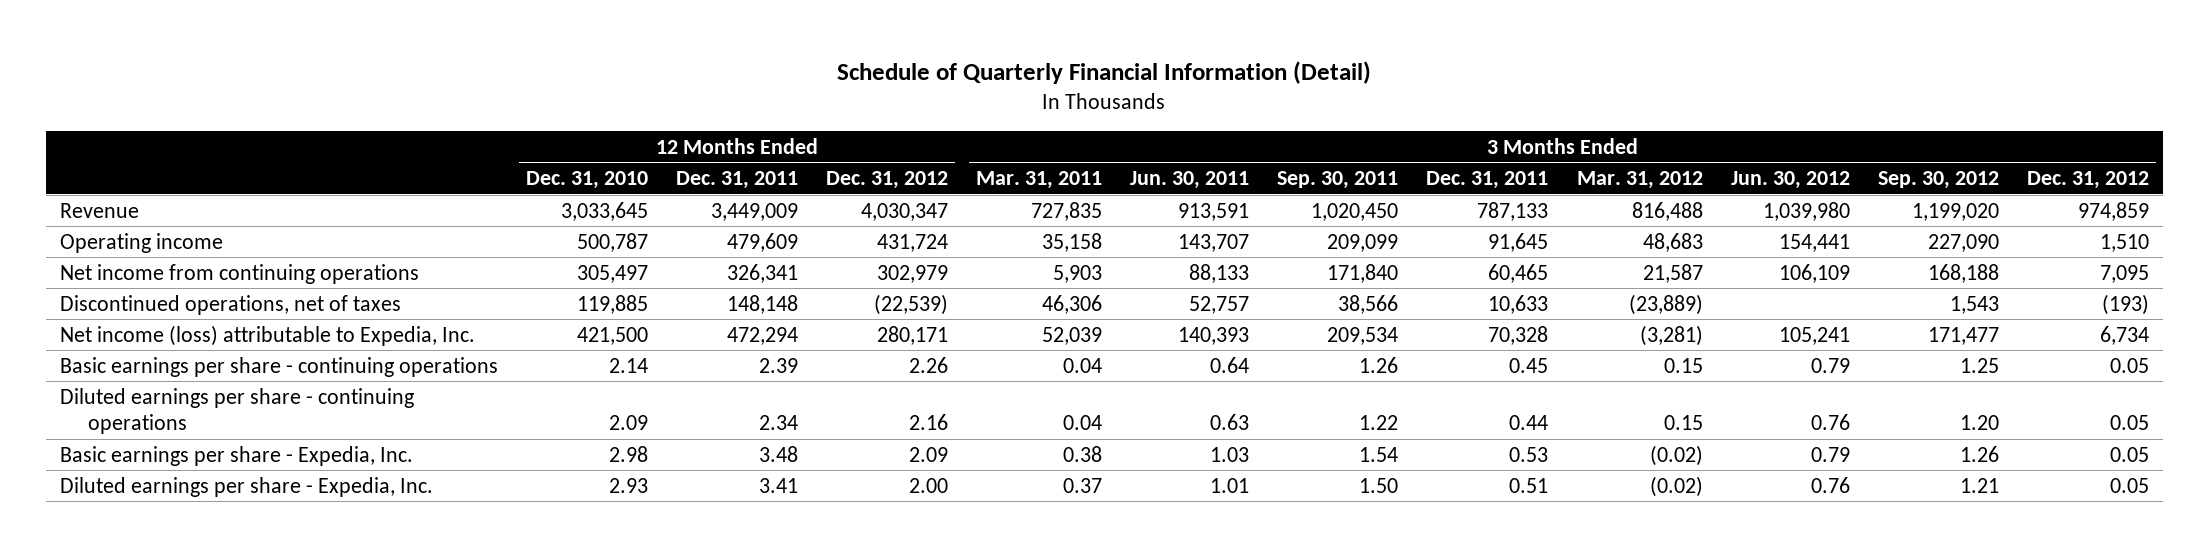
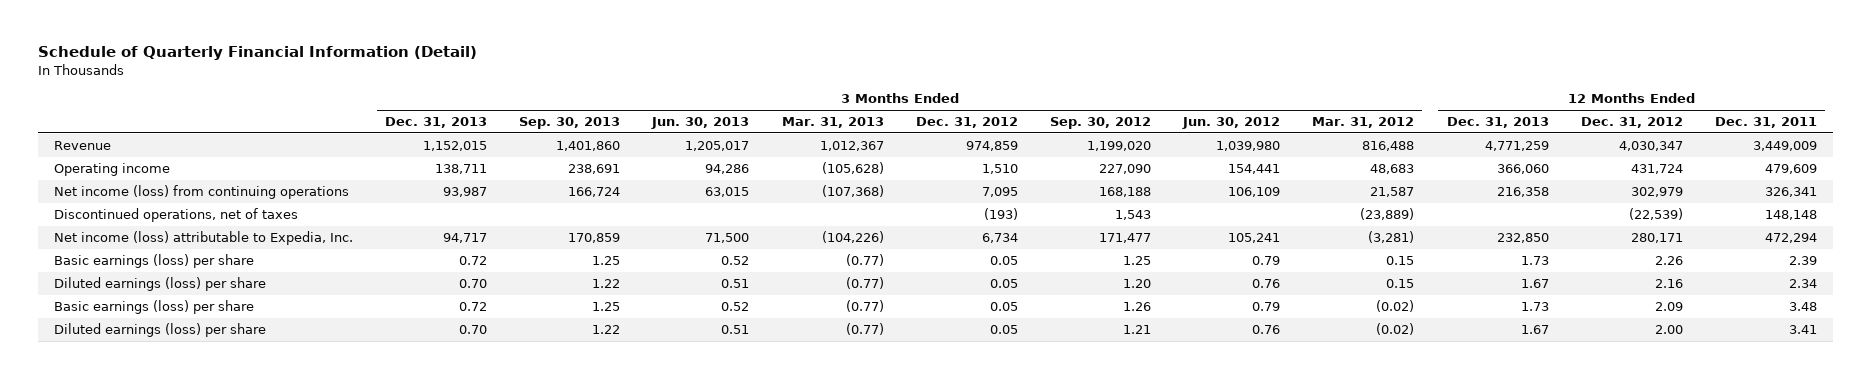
[526,171,649,190] Dec. 31, 2010 -> none
[976,171,1103,190] Mar. 31, 2011 -> none
[1130,171,1250,190] Jun. 30, 2011 -> none
[1277,171,1399,190] Sep. 30, 2011 -> none
[1426,171,1549,190] Dec. 31, 2011 -> none
none -> [384,117,487,129] Dec. 31, 2013
none -> [519,117,621,130] Sep. 30, 2013
none -> [651,117,750,130] Jun. 30, 2013
none -> [781,117,884,129] Mar. 31, 2013
none -> [1446,117,1549,129] Dec. 31, 2013
[59,263,419,284] Net income from continuing operations -> [53,185,349,200] Net income (loss) from continuing operations
[59,356,498,377] Basic earnings per share - continuing operations -> [53,254,254,269] Basic earnings (loss) per share
[59,387,414,434] Diluted earnings per share - continuing operations -> [53,277,266,292] Diluted earnings (loss) per share
[59,445,413,466] Basic earnings per share - Expedia, Inc. -> [53,300,254,315] Basic earnings (loss) per share
[59,476,433,497] Diluted earnings per share - Expedia, Inc. -> [53,323,266,338] Diluted earnings (loss) per share

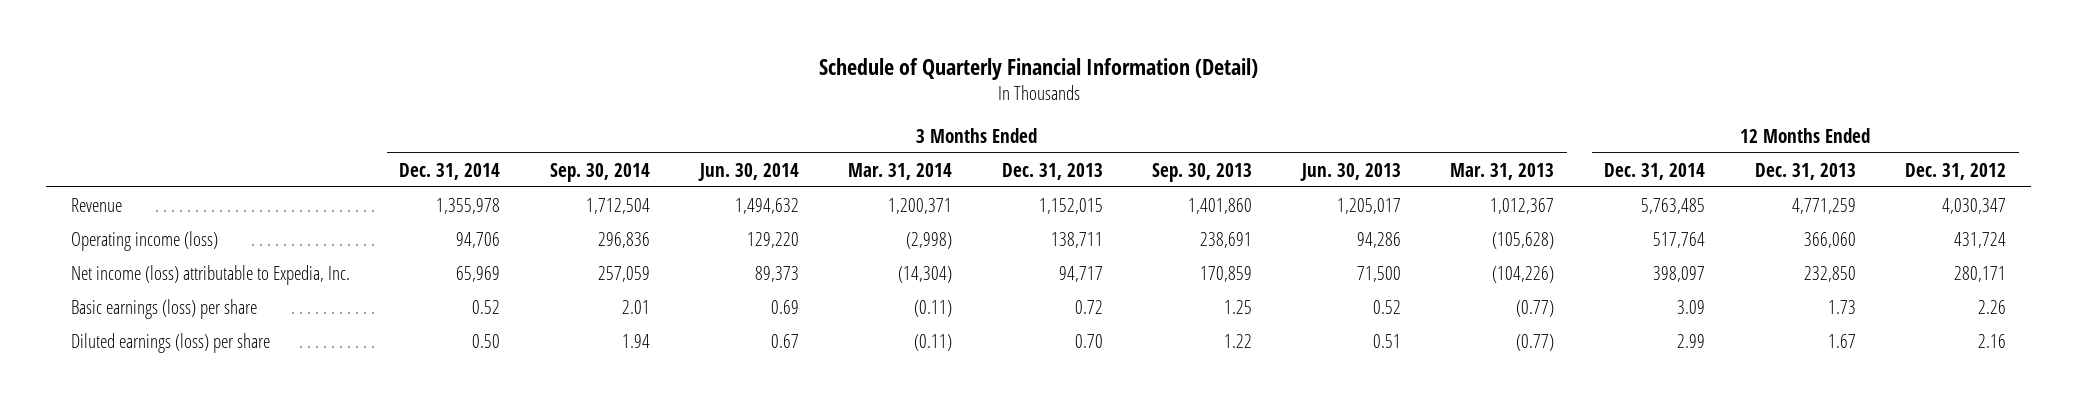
[915,117,1018,129] Dec. 31, 2012 -> none
[1049,117,1151,130] Sep. 30, 2012 -> none
[1182,117,1281,130] Jun. 30, 2012 -> none
[1312,117,1415,129] Mar. 31, 2012 -> none
[1714,117,1817,129] Dec. 31, 2011 -> none
none -> [399,162,501,180] Dec. 31, 2014
none -> [550,162,651,182] Sep. 30, 2014
none -> [697,162,799,181] Jun. 30, 2014
none -> [848,162,953,180] Mar. 31, 2014
none -> [1604,162,1706,180] Dec. 31, 2014
[53,185,349,200] Net income (loss) from continuing operations -> none
[53,208,298,223] Discontinued operations, net of taxes -> none
[53,163,170,177] Operating income -> [70,230,218,251] Operating income (loss)
[53,300,254,315] Basic earnings (loss) per share -> none
[53,323,266,338] Diluted earnings (loss) per share -> none

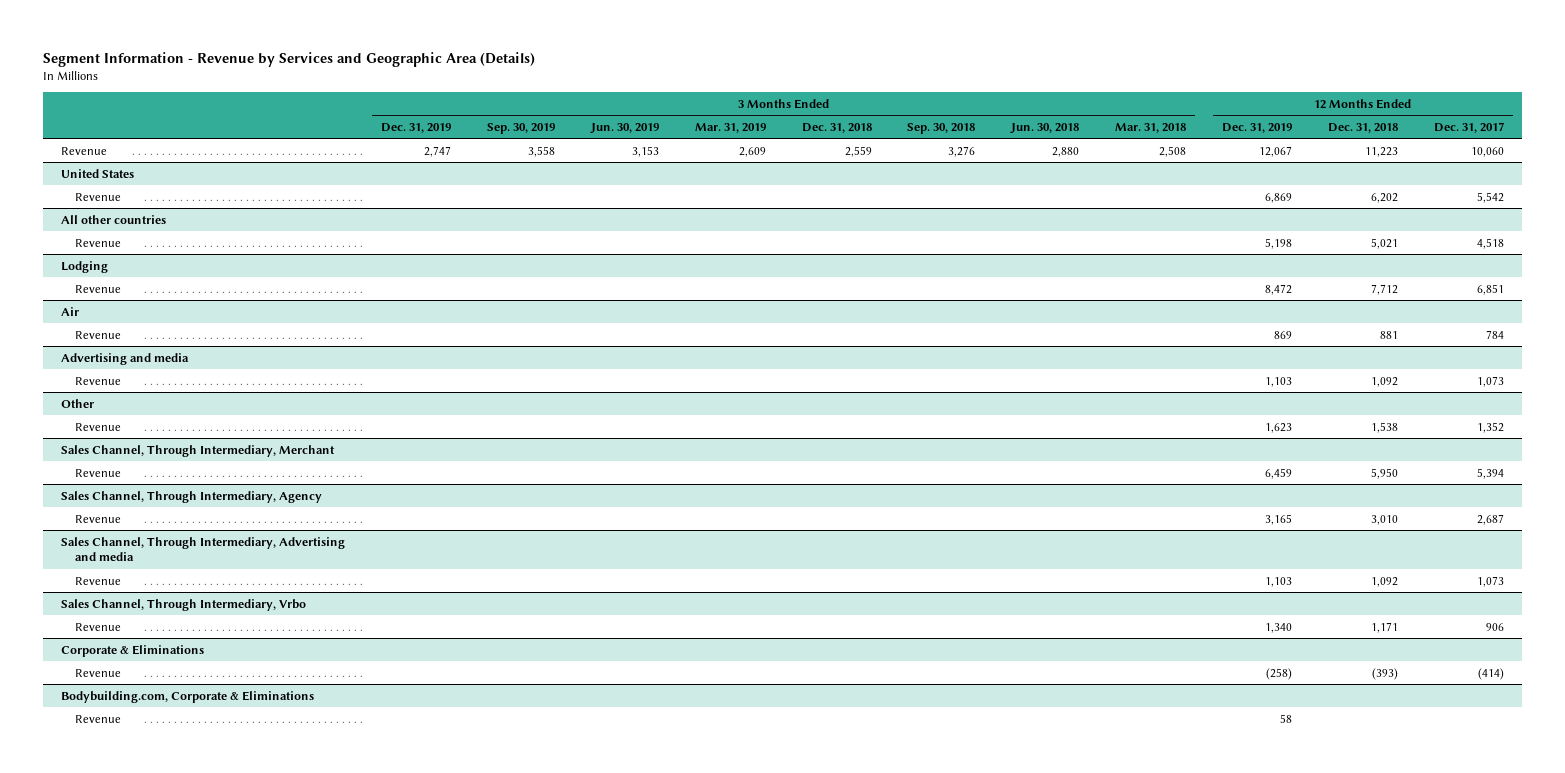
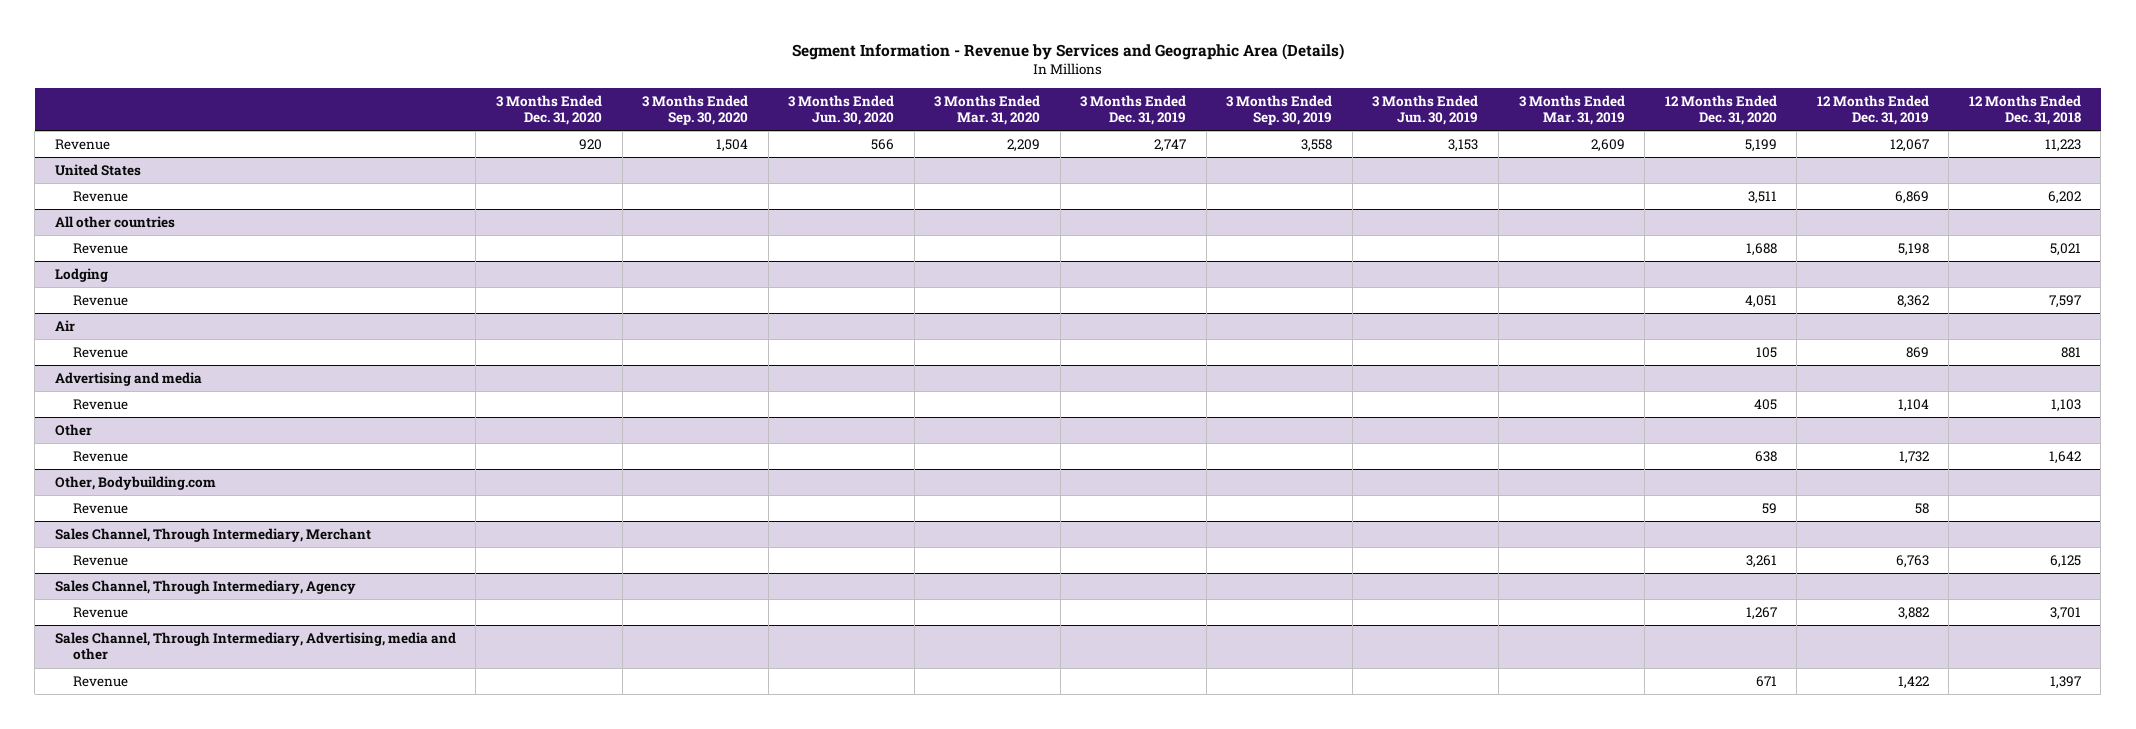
[801,122,872,133] Dec. 31, 2018 -> none
[907,122,976,134] Sep. 30, 2018 -> none
[1010,122,1080,134] Jun. 30, 2018 -> none
[1115,122,1187,133] Mar. 31, 2018 -> none
[1434,121,1505,133] Dec. 31, 2017 -> none
none -> [496,94,603,126] 3 Months Ended Dec. 31, 2020
none -> [642,94,749,126] 3 Months Ended Sep. 30, 2020
none -> [788,94,895,126] 3 Months Ended Jun. 30, 2020
none -> [934,94,1041,126] 3 Months Ended Mar. 31, 2020
none -> [1664,94,1777,126] 12 Months Ended Dec. 31, 2020
[1265,283,1293,295] 8,472 -> [1896,294,1929,308] 8,362
[1371,283,1399,295] 7,712 -> [2048,294,2081,308] 7,597
[1265,376,1293,387] 1,103 -> [1897,398,1929,412] 1,104
[1371,376,1399,387] 1,092 -> [2050,398,2081,412] 1,103
[1265,422,1293,433] 1,623 -> [1898,450,1929,464] 1,732
[1371,421,1399,433] 1,538 -> [2048,450,2081,464] 1,642
none -> [54,475,216,490] Other, Bodybuilding.com
none -> [72,502,128,514] Revenue
[1265,467,1293,479] 6,459 -> [1895,554,1929,568] 6,763
[1371,467,1399,479] 5,950 -> [2049,554,2081,568] 6,125
[60,598,306,611] Sales Channel, Through Intermediary, Vrbo -> none
[75,622,122,631] Revenue -> none
[60,644,204,657] Corporate & Eliminations -> none
[75,668,122,677] Revenue -> none
[60,690,314,703] Bodybuilding.com, Corporate & Eliminations -> none
[75,714,122,723] Revenue -> none
[1265,513,1293,525] 3,165 -> [1897,606,1929,620] 3,882
[1371,514,1399,525] 3,010 -> [2049,606,2081,620] 3,701
[60,536,345,562] Sales Channel, Through Intermediary, Advertising and media -> [54,631,456,661] Sales Channel, Through Intermediary, Advertising, media and other
[1265,576,1293,587] 1,103 -> [1897,675,1929,689] 1,422
[1371,576,1399,587] 1,092 -> [2049,675,2081,689] 1,397

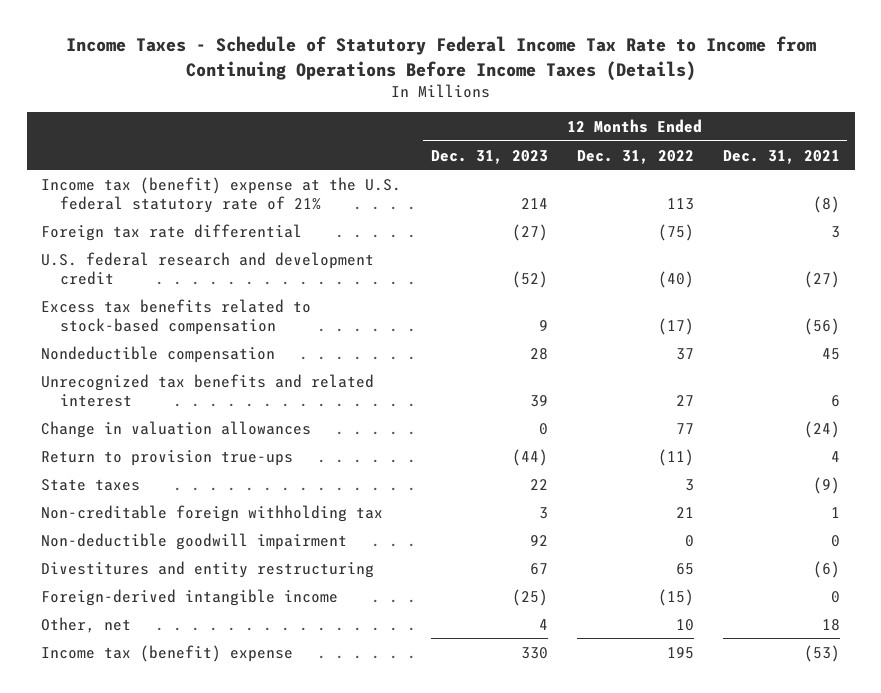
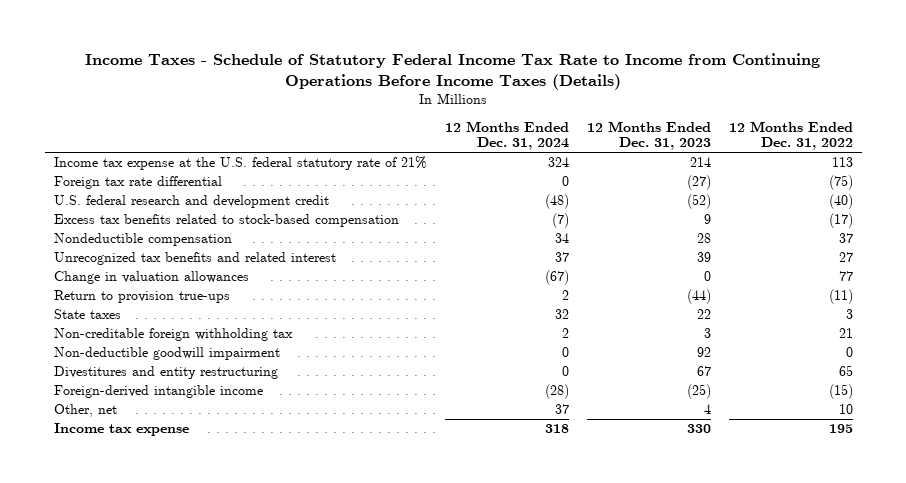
[722,149,840,164] Dec. 31, 2021 -> none
none -> [444,120,569,151] 12 Months Ended Dec. 31, 2024
[41,176,402,213] Income tax (benefit) expense at the U.S. federal statutory rate of 21% -> [53,156,427,171] Income tax expense at the U.S. federal statutory rate of 21%
[41,644,294,662] Income tax (benefit) expense -> [53,423,189,437] Income tax expense

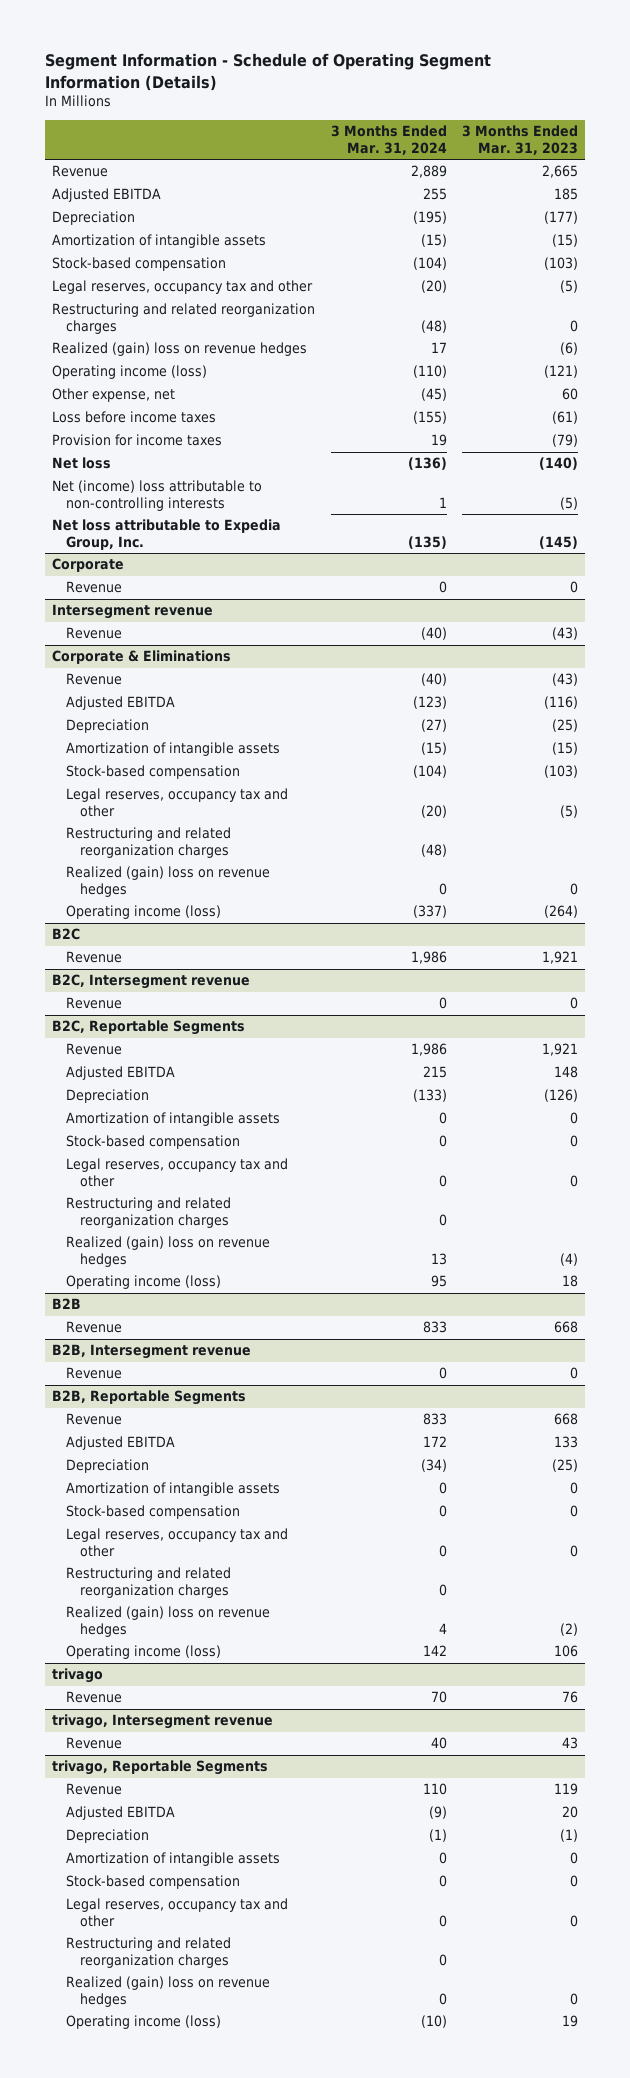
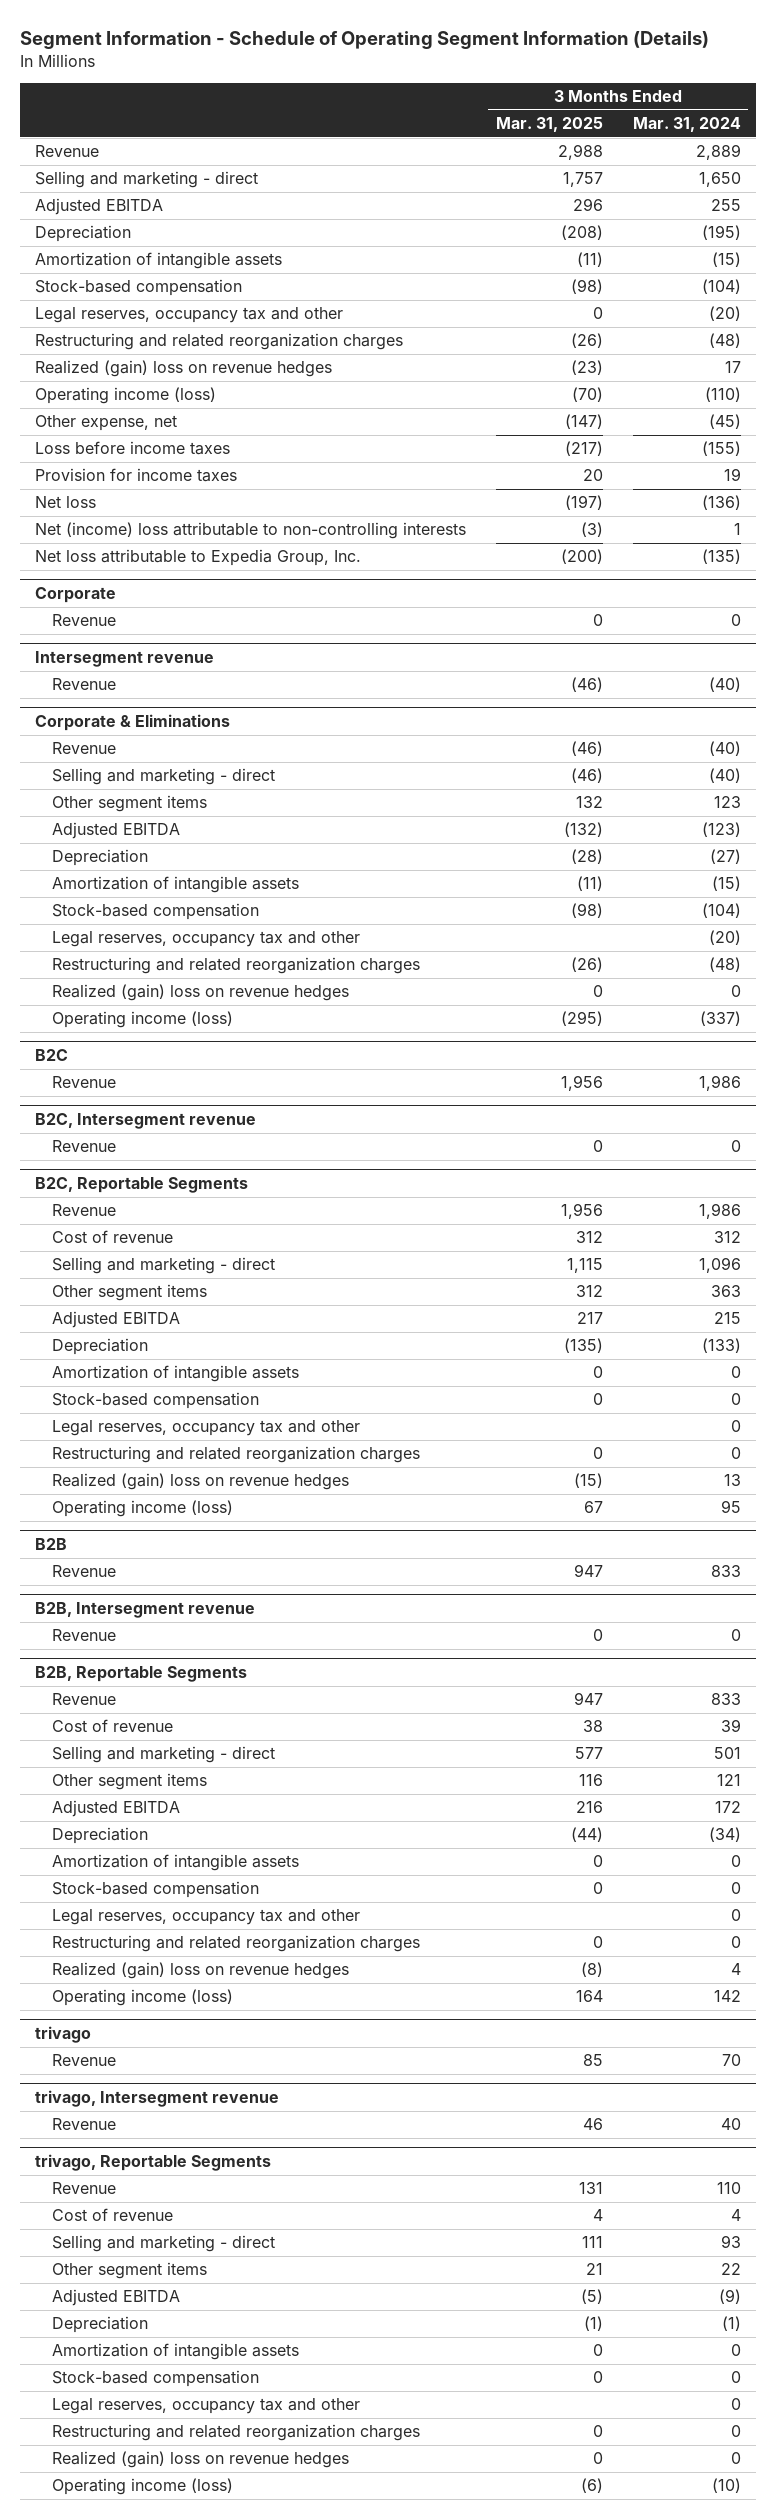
[461,125,578,155] 3 Months Ended Mar. 31, 2023 -> none
none -> [495,117,603,133] Mar. 31, 2025
none -> [34,171,258,189] Selling and marketing - direct
none -> [51,768,275,786] Selling and marketing - direct
none -> [51,795,207,813] Other segment items
none -> [51,1230,173,1244] Cost of revenue
none -> [51,1257,275,1275] Selling and marketing - direct
none -> [51,1284,207,1302] Other segment items
none -> [51,1719,173,1733] Cost of revenue
none -> [51,1746,275,1764] Selling and marketing - direct
none -> [51,1773,207,1791] Other segment items
none -> [51,2208,173,2222] Cost of revenue
none -> [51,2235,275,2253] Selling and marketing - direct
none -> [51,2262,207,2280] Other segment items

